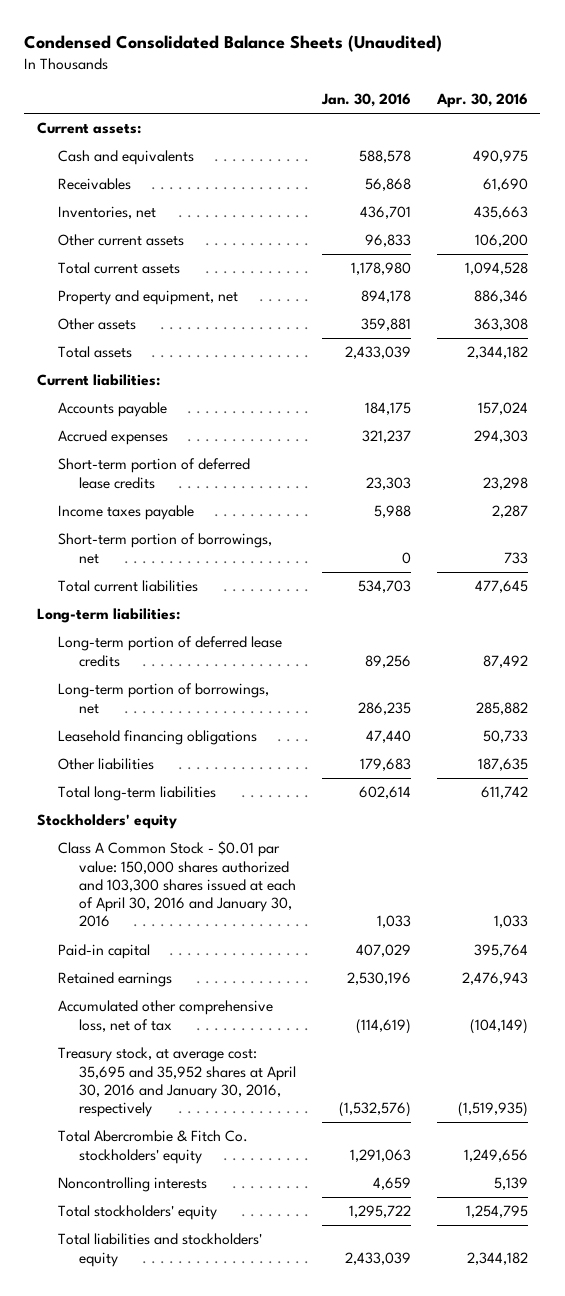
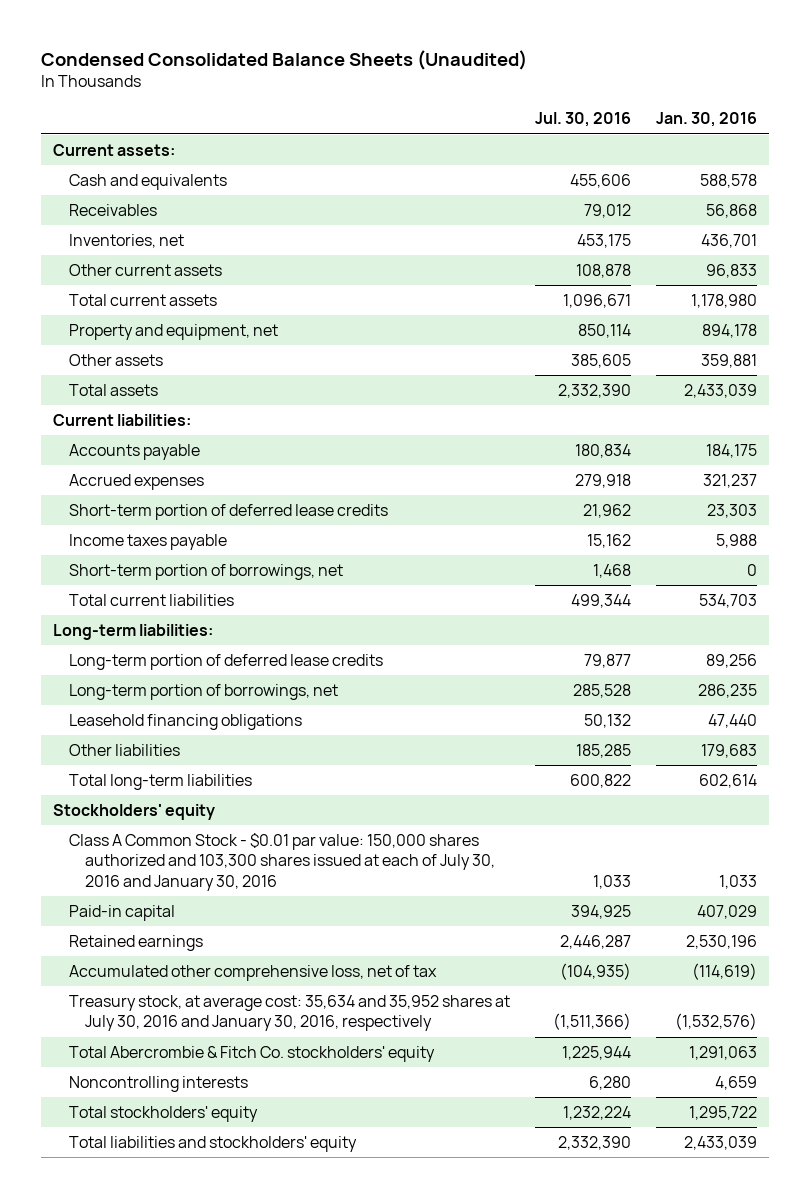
[435,92,528,108] Apr. 30, 2016 -> none
none -> [534,112,631,128] Jul. 30, 2016
[57,841,296,928] Class A Common Stock - $0.01 par value: 150,000 shares authorized and 103,300 shares issued at each of April 30, 2016 and January 30, 2016 -> [69,833,495,891] Class A Common Stock - $0.01 par value: 150,000 shares authorized and 103,300 shares issued at each of July 30, 2016 and January 30, 2016
[57,1047,296,1118] Treasury stock, at average cost: 35,695 and 35,952 shares at April 30, 2016 and January 30, 2016, respectively -> [69,995,511,1032] Treasury stock, at average cost: 35,634 and 35,952 shares at July 30, 2016 and January 30, 2016, respectively

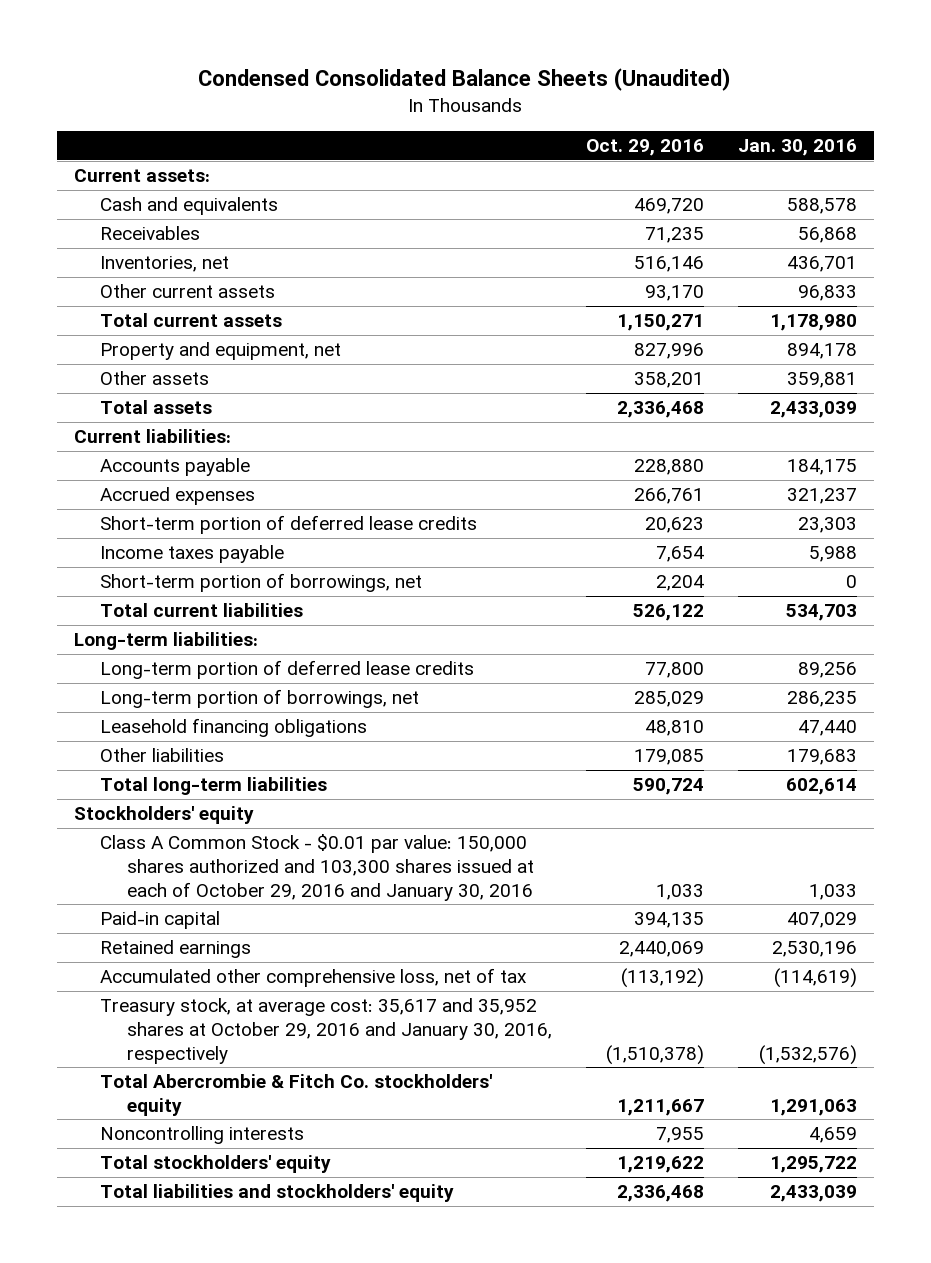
[534,112,631,128] Jul. 30, 2016 -> none
none -> [586,139,705,157] Oct. 29, 2016
[69,833,495,891] Class A Common Stock - $0.01 par value: 150,000 shares authorized and 103,300 shares issued at each of July 30, 2016 and January 30, 2016 -> [100,834,535,901] Class A Common Stock - $0.01 par value: 150,000 shares authorized and 103,300 shares issued at each of October 29, 2016 and January 30, 2016
[69,995,511,1032] Treasury stock, at average cost: 35,634 and 35,952 shares at July 30, 2016 and January 30, 2016, respectively -> [100,998,553,1064] Treasury stock, at average cost: 35,617 and 35,952 shares at October 29, 2016 and January 30, 2016, respectively

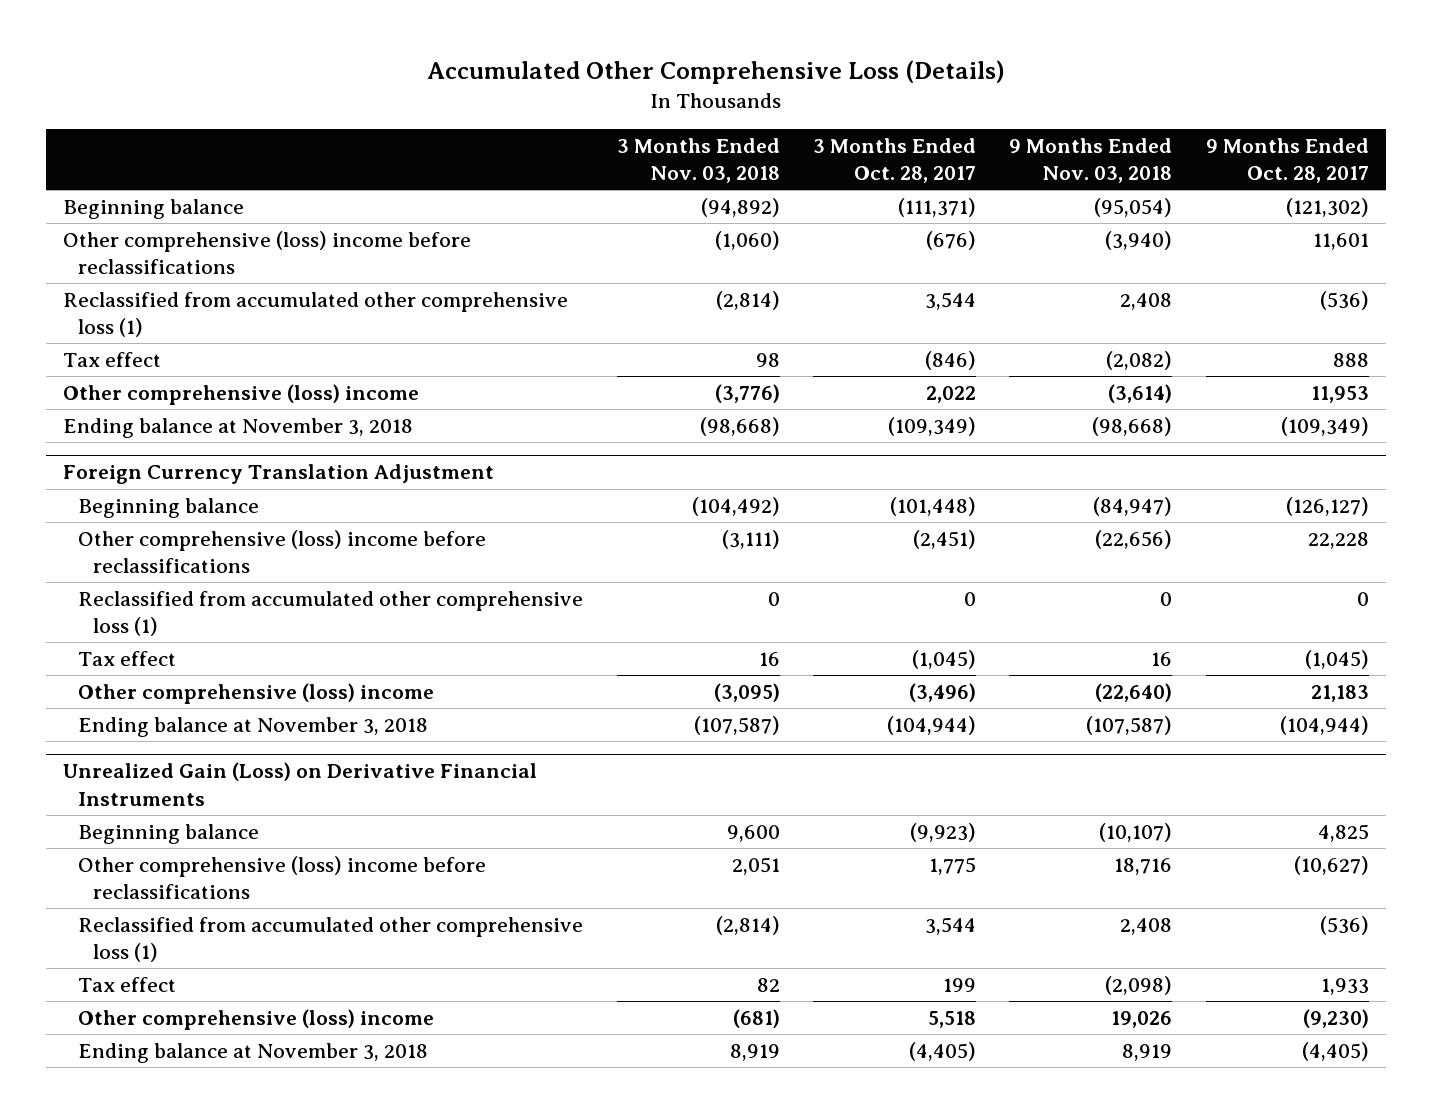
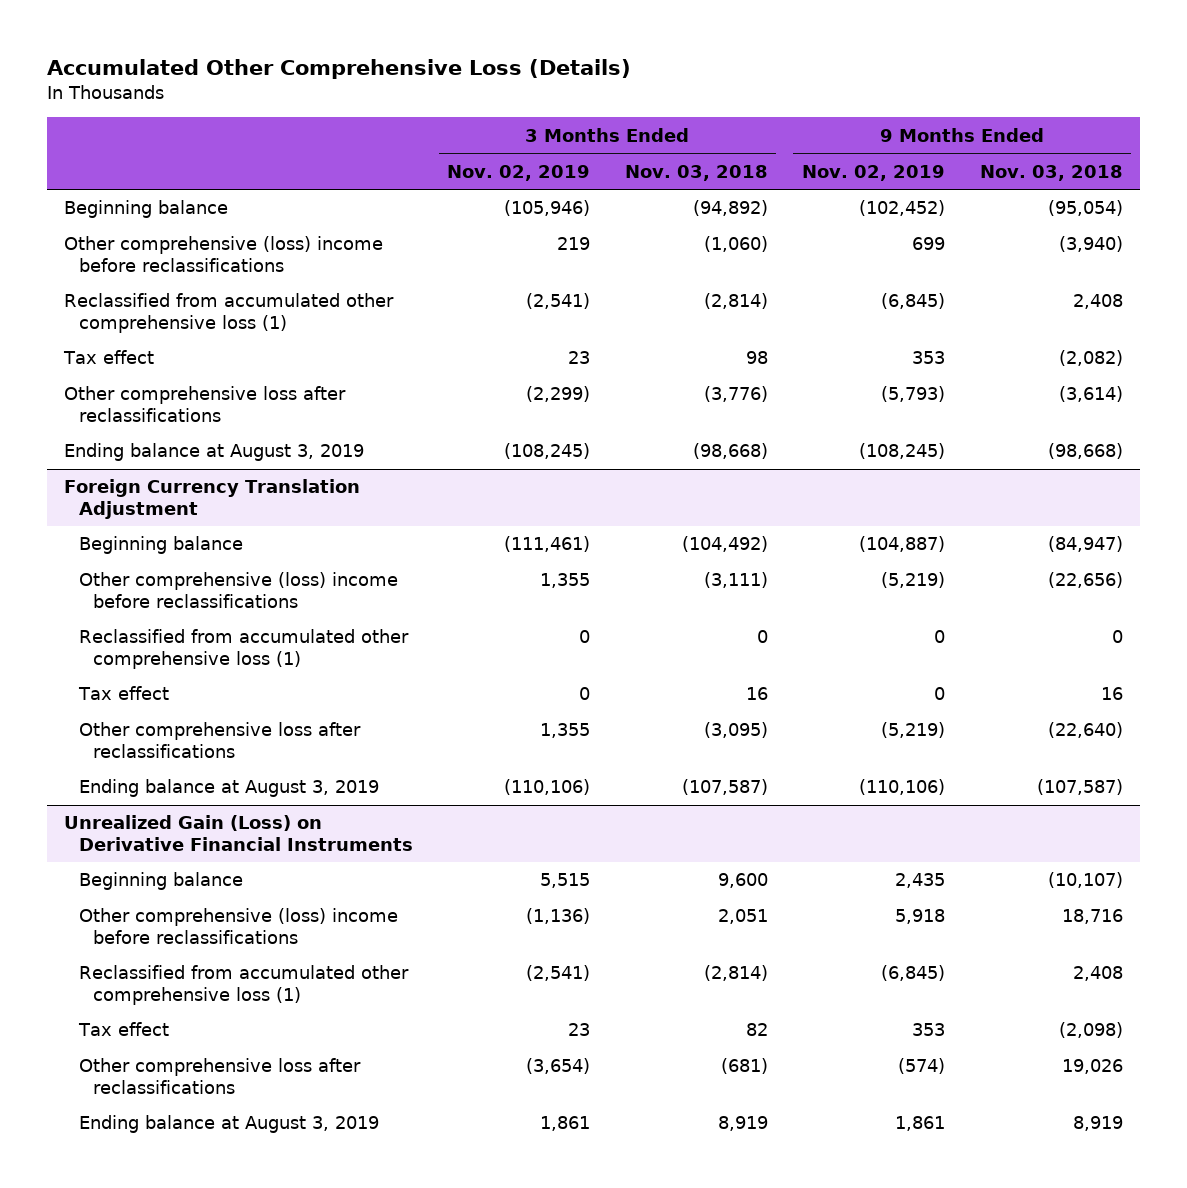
[813,137,977,183] 3 Months Ended Oct. 28, 2017 -> none
[1205,137,1369,183] 9 Months Ended Oct. 28, 2017 -> none
none -> [447,164,591,181] Nov. 02, 2019
none -> [802,164,946,181] Nov. 02, 2019
[62,383,419,405] Other comprehensive (loss) income -> [64,386,347,422] Other comprehensive loss after reclassifications
[62,417,413,438] Ending balance at November 3, 2018 -> [64,443,365,462] Ending balance at August 3, 2019
[78,682,435,704] Other comprehensive (loss) income -> [78,722,361,758] Other comprehensive loss after reclassifications
[78,716,429,737] Ending balance at November 3, 2018 -> [78,779,379,798] Ending balance at August 3, 2019
[78,1008,435,1030] Other comprehensive (loss) income -> [78,1058,361,1094] Other comprehensive loss after reclassifications
[78,1042,429,1063] Ending balance at November 3, 2018 -> [78,1115,379,1134] Ending balance at August 3, 2019

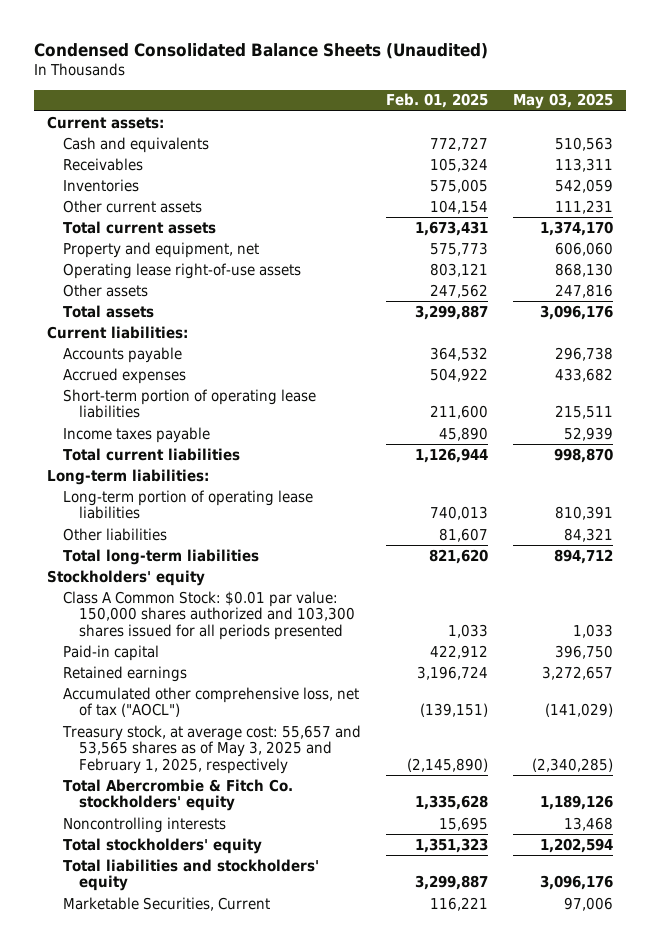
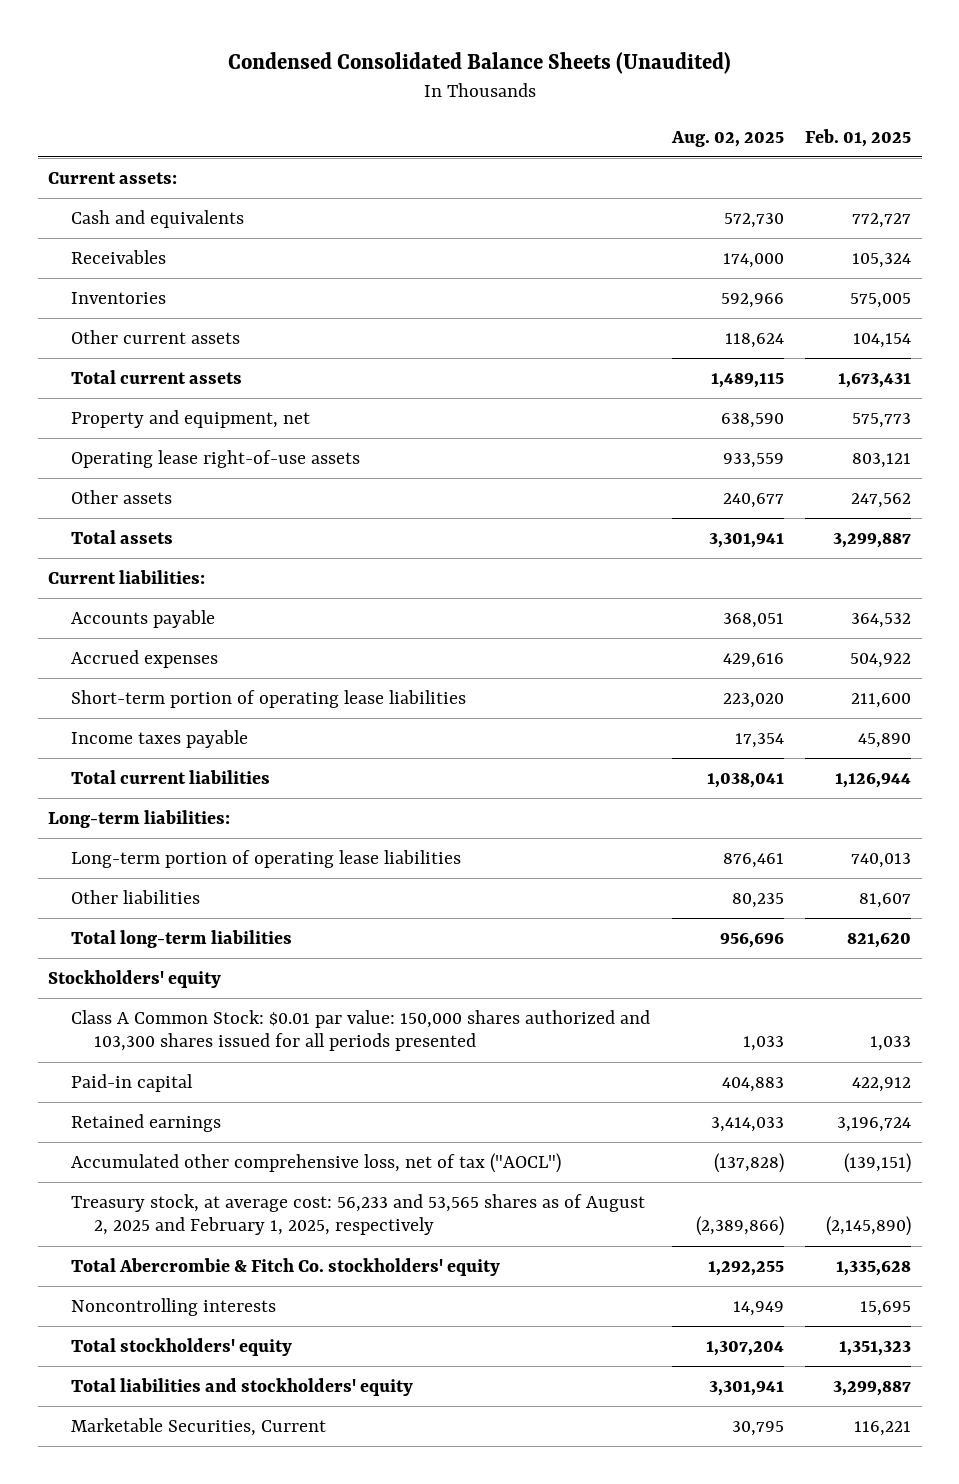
[513,93,614,110] May 03, 2025 -> none
none -> [670,130,784,147] Aug. 02, 2025
[61,724,361,775] Treasury stock, at average cost: 55,657 and 53,565 shares as of May 3, 2025 and February 1, 2025, respectively -> [71,1193,646,1236] Treasury stock, at average cost: 56,233 and 53,565 shares as of August 2, 2025 and February 1, 2025, respectively

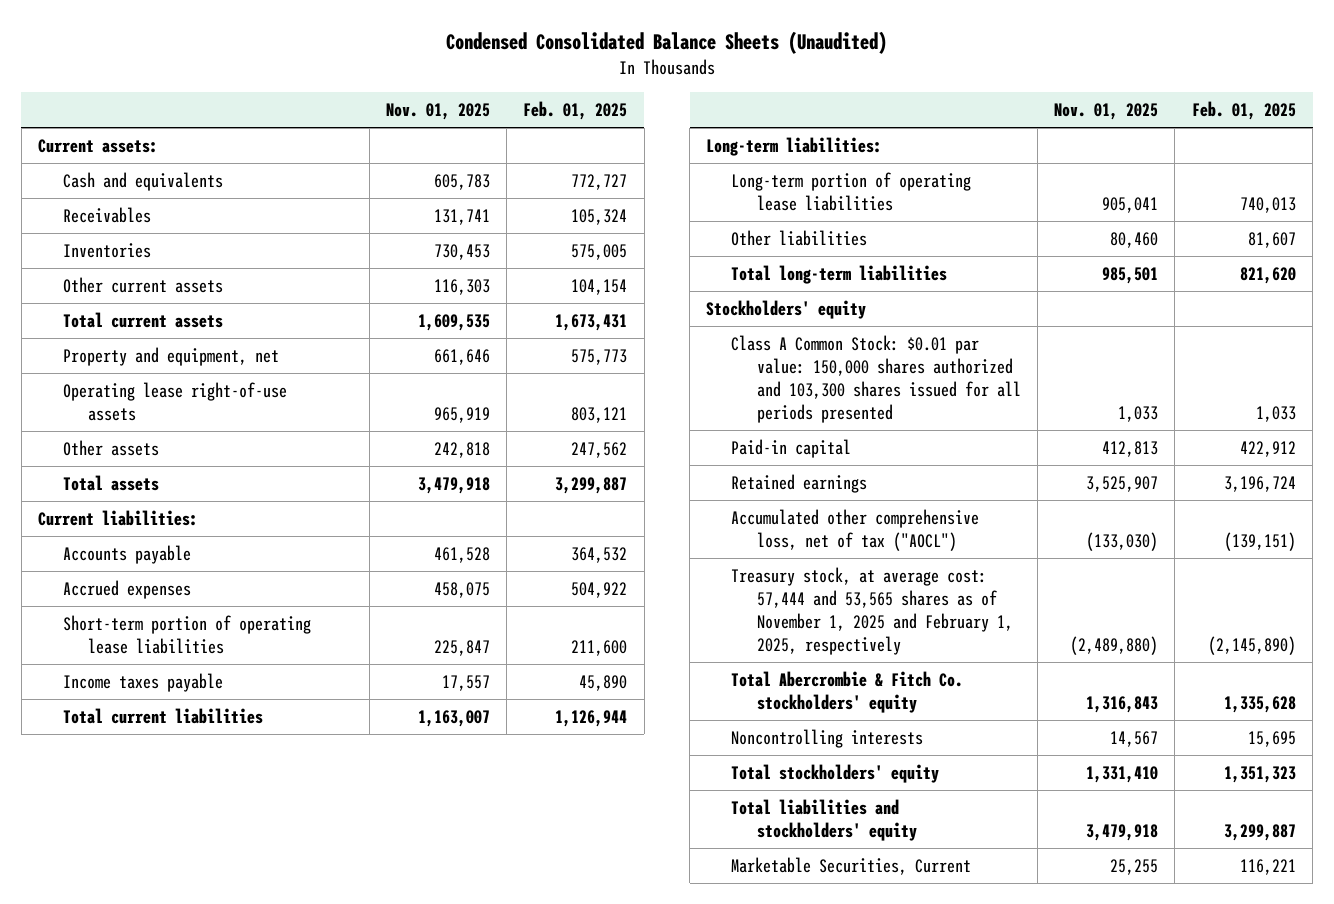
[670,130,784,147] Aug. 02, 2025 -> none
none -> [385,102,490,120] Nov. 01, 2025
[71,1193,646,1236] Treasury stock, at average cost: 56,233 and 53,565 shares as of August 2, 2025 and February 1, 2025, respectively -> [731,566,1013,655] Treasury stock, at average cost: 57,444 and 53,565 shares as of November 1, 2025 and February 1, 2025, respectively

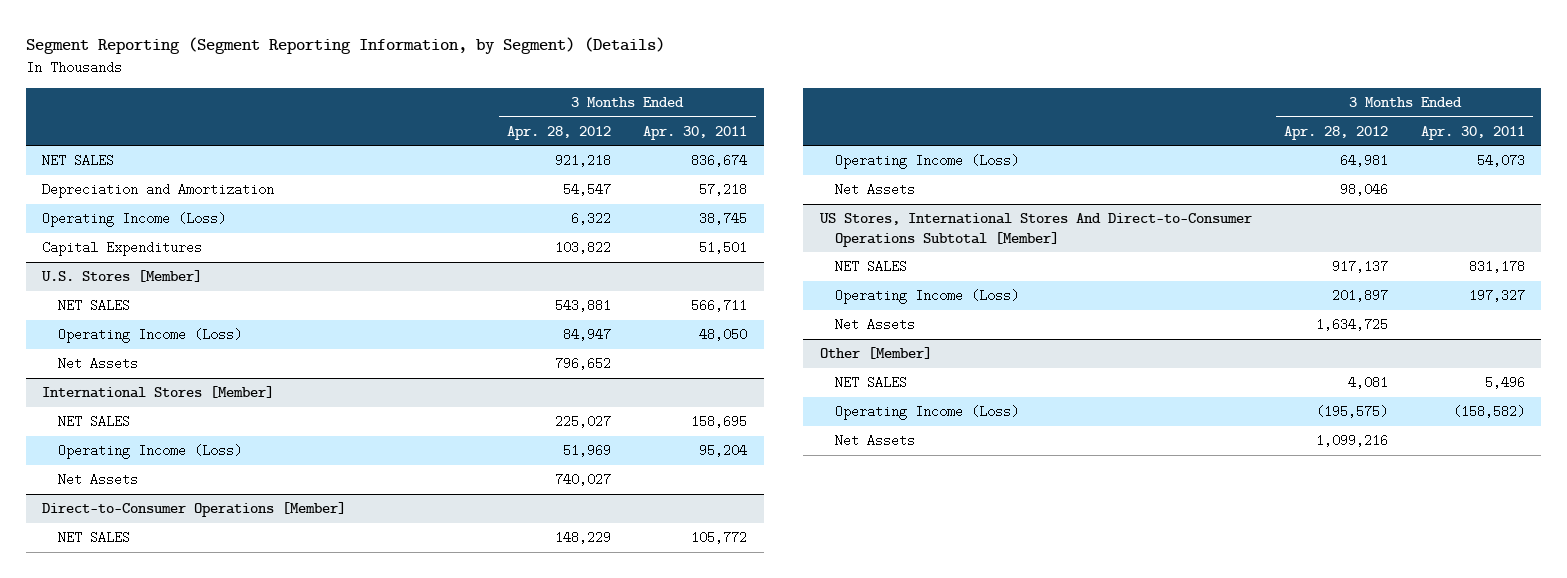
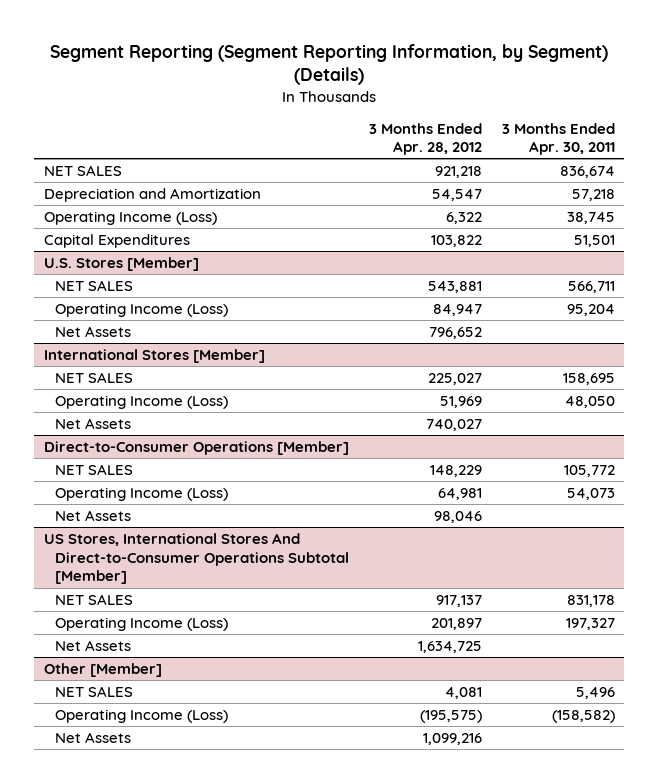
[699,328,748,342] 48,050 -> [566,303,615,316] 95,204
[699,444,748,458] 95,204 -> [564,395,615,408] 48,050

